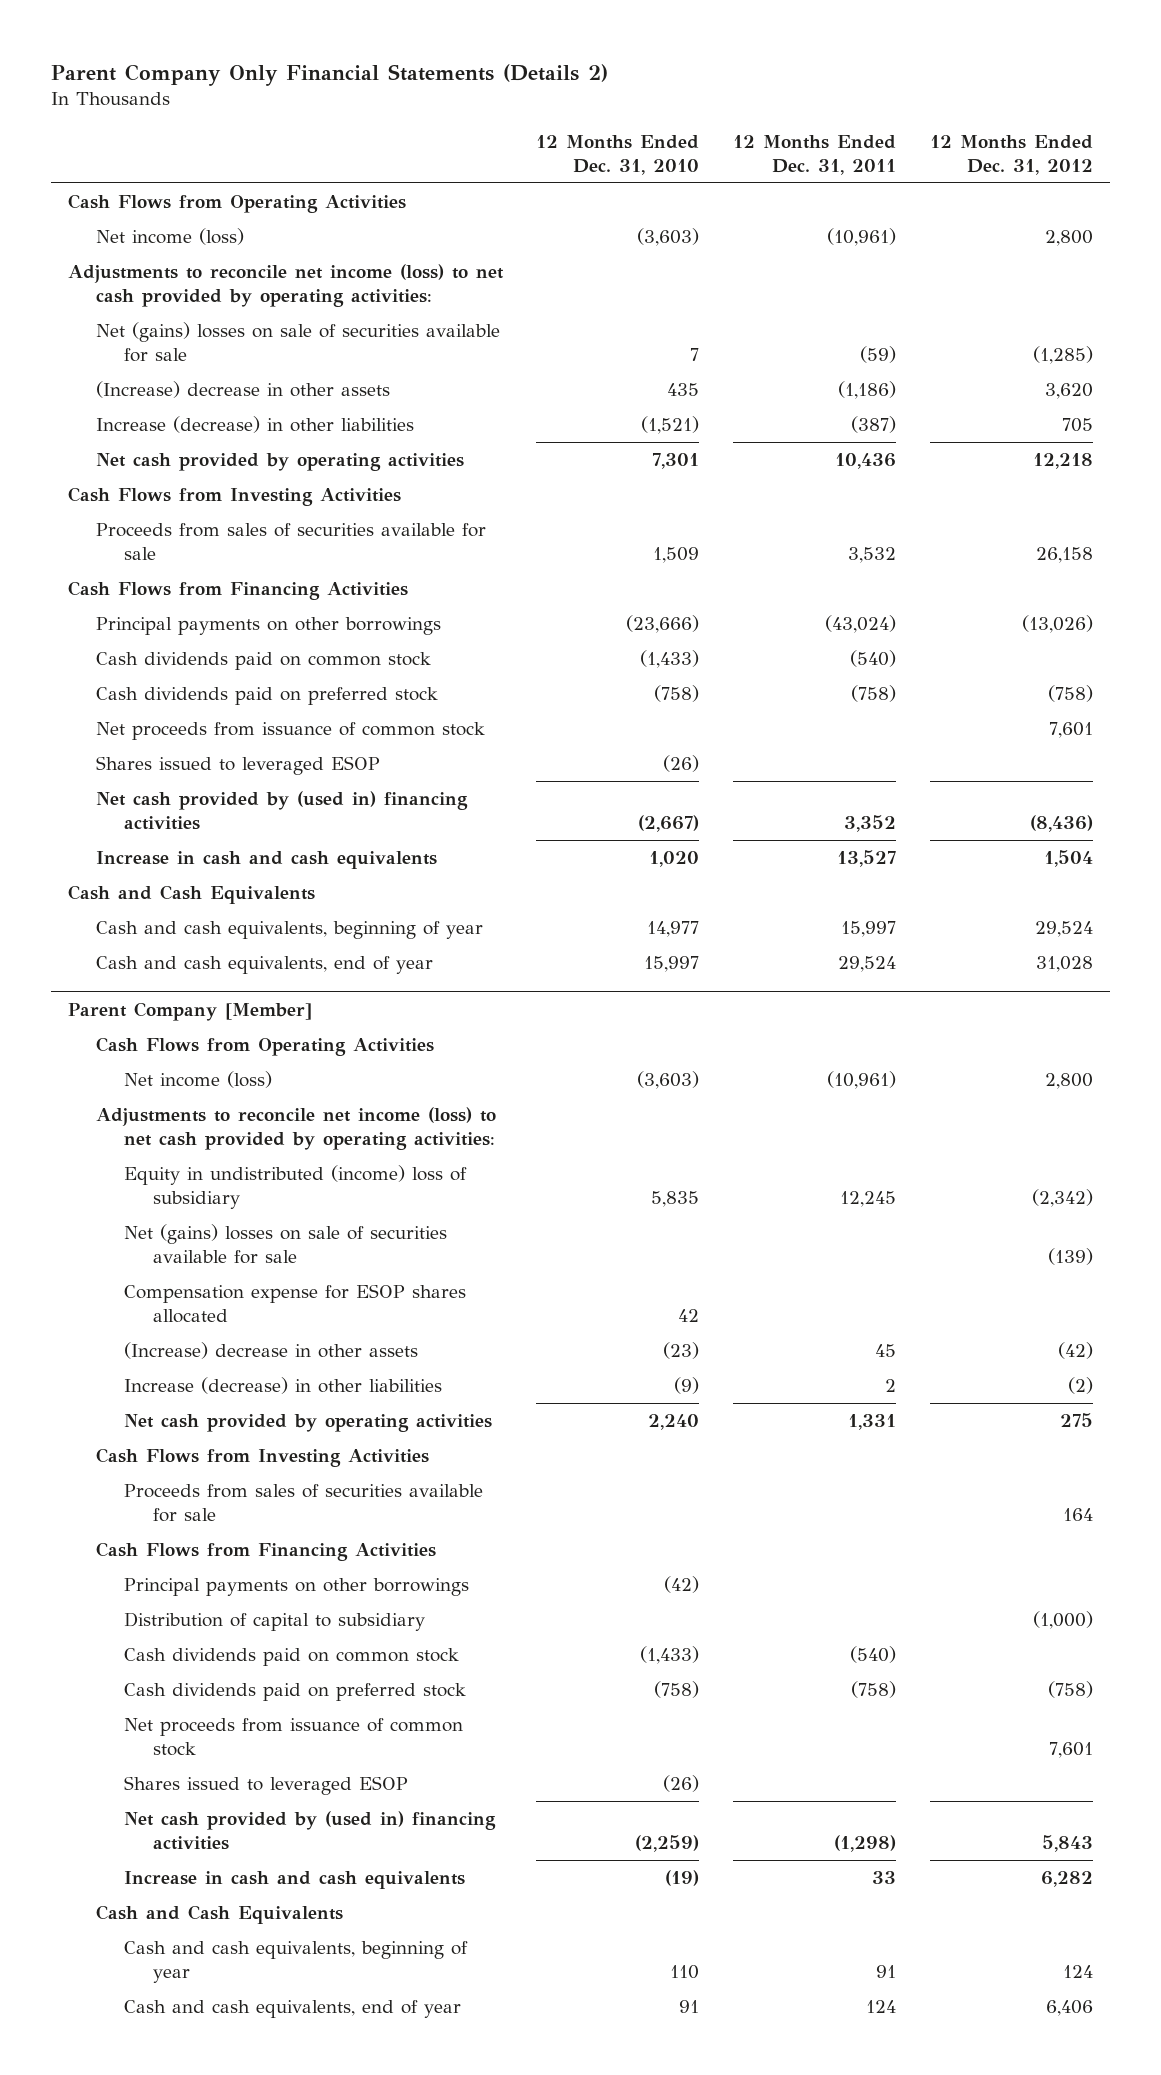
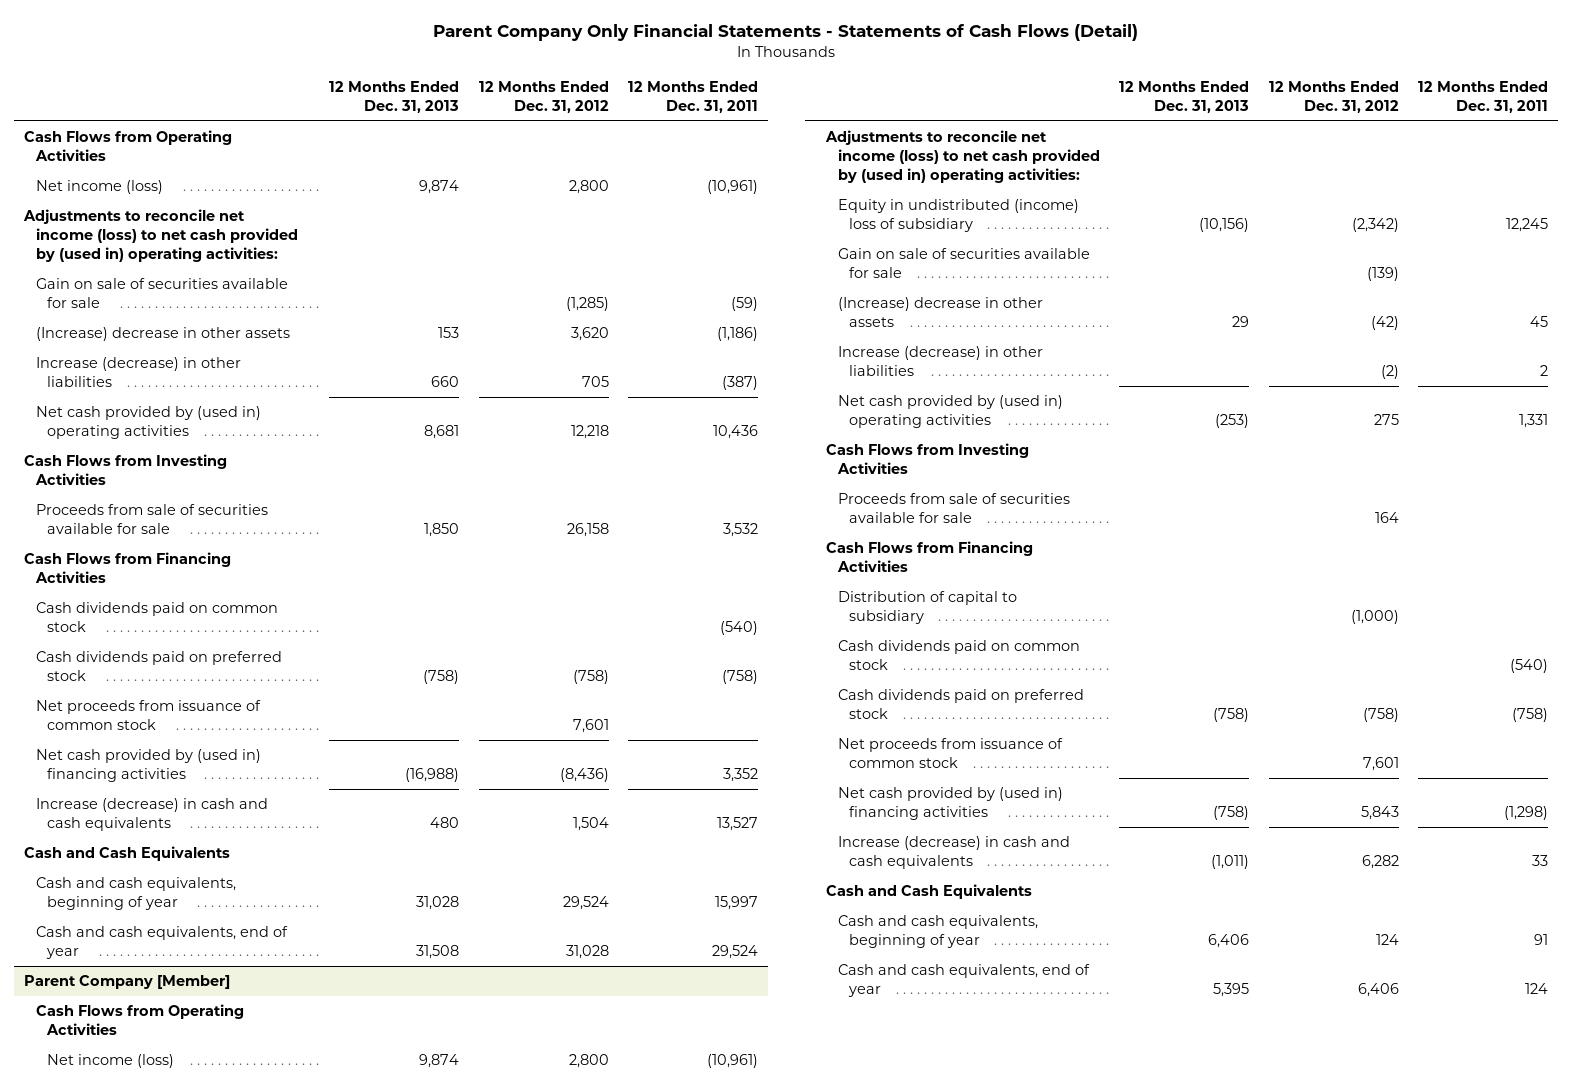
[50,63,608,86] Parent Company Only Financial Statements (Details 2) -> [433,24,1139,42] Parent Company Only Financial Statements - Statements of Cash Flows (Detail)
[536,134,700,175] 12 Months Ended Dec. 31, 2010 -> none
none -> [328,80,459,113] 12 Months Ended Dec. 31, 2013
[67,263,504,307] Adjustments to reconcile net income (loss) to net cash provided by operating activities: -> [23,209,298,262] Adjustments to reconcile net income (loss) to net cash provided by (used in) operating activities:
[96,321,501,362] Net (gains) losses on sale of securities available for sale -> [35,278,288,309] Gain on sale of securities available for sale
[96,452,465,471] Net cash provided by operating activities -> [35,406,261,440] Net cash provided by (used in) operating activities
[96,522,487,560] Proceeds from sales of securities available for sale -> [35,504,268,535] Proceeds from sale of securities available for sale
[96,616,442,635] Principal payments on other borrowings -> none
[96,755,381,775] Shares issued to leveraged ESOP -> none
[96,850,438,869] Increase in cash and cash equivalents -> [35,798,268,832] Increase (decrease) in cash and cash equivalents
[96,1106,497,1150] Adjustments to reconcile net income (loss) to net cash provided by operating activities: -> [824,130,1100,183] Adjustments to reconcile net income (loss) to net cash provided by (used in) operating activities:
[124,1283,467,1323] Compensation expense for ESOP shares allocated -> none
[124,1223,448,1264] Net (gains) losses on sale of securities available for sale -> [837,248,1090,279] Gain on sale of securities available for sale
[124,1413,493,1432] Net cash provided by operating activities -> [837,395,1063,429] Net cash provided by (used in) operating activities
[124,1483,484,1522] Proceeds from sales of securities available for sale -> [837,493,1070,524] Proceeds from sale of securities available for sale
[124,1577,470,1596] Principal payments on other borrowings -> none
[124,1775,409,1795] Shares issued to leveraged ESOP -> none
[124,1870,466,1889] Increase in cash and cash equivalents -> [837,836,1070,870] Increase (decrease) in cash and cash equivalents

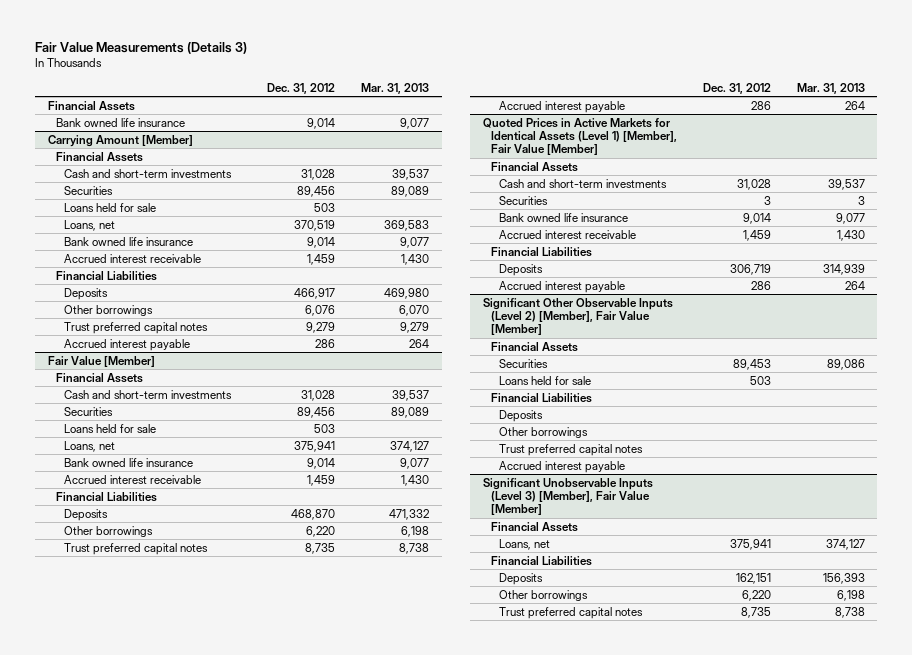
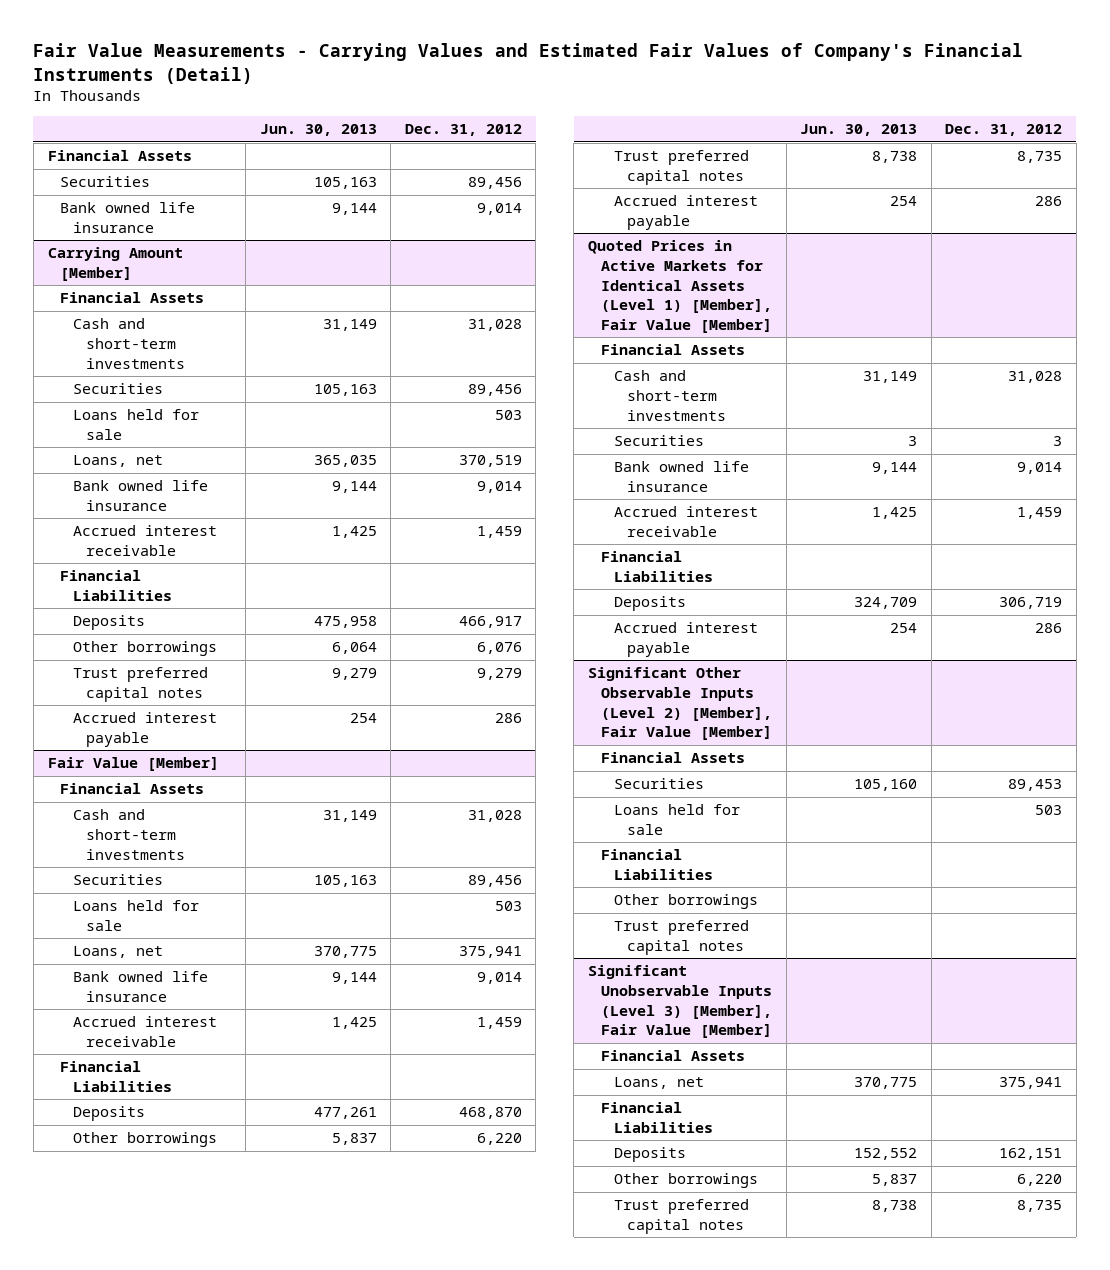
[34,42,247,55] Fair Value Measurements (Details 3) -> [33,42,1024,84] Fair Value Measurements - Carrying Values and Estimated Fair Values of Company's Financial Instruments (Detail)
[361,82,430,94] Mar. 31, 2013 -> none
none -> [259,124,377,137] Jun. 30, 2013
none -> [60,176,151,188] Securities
[499,409,544,422] Deposits -> none
[499,460,626,473] Accrued interest payable -> none

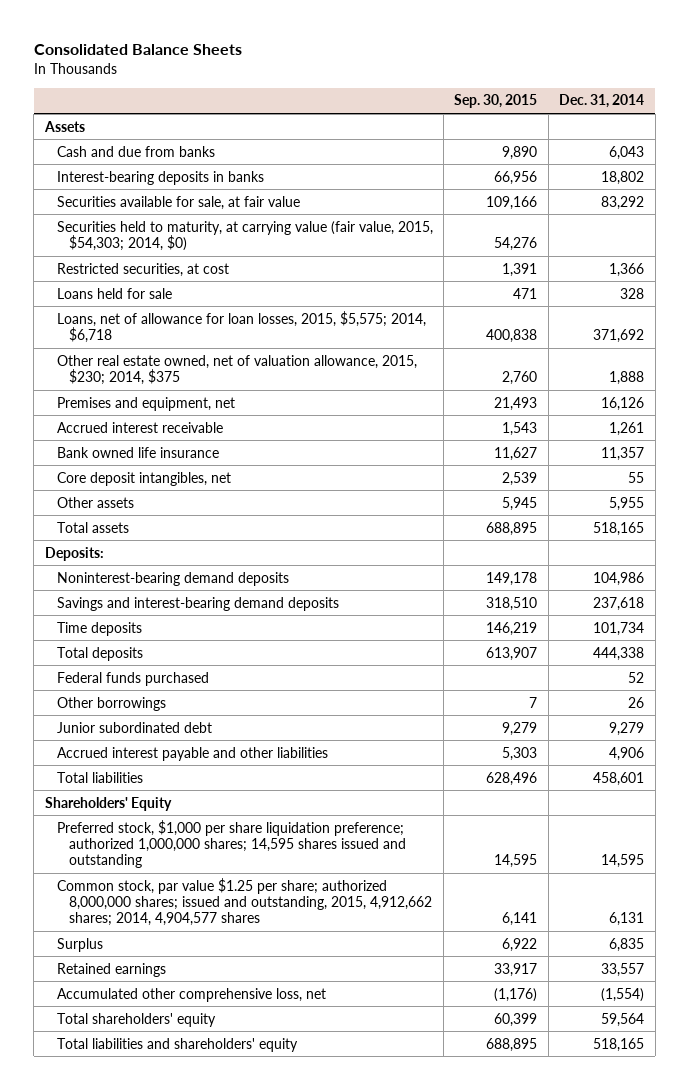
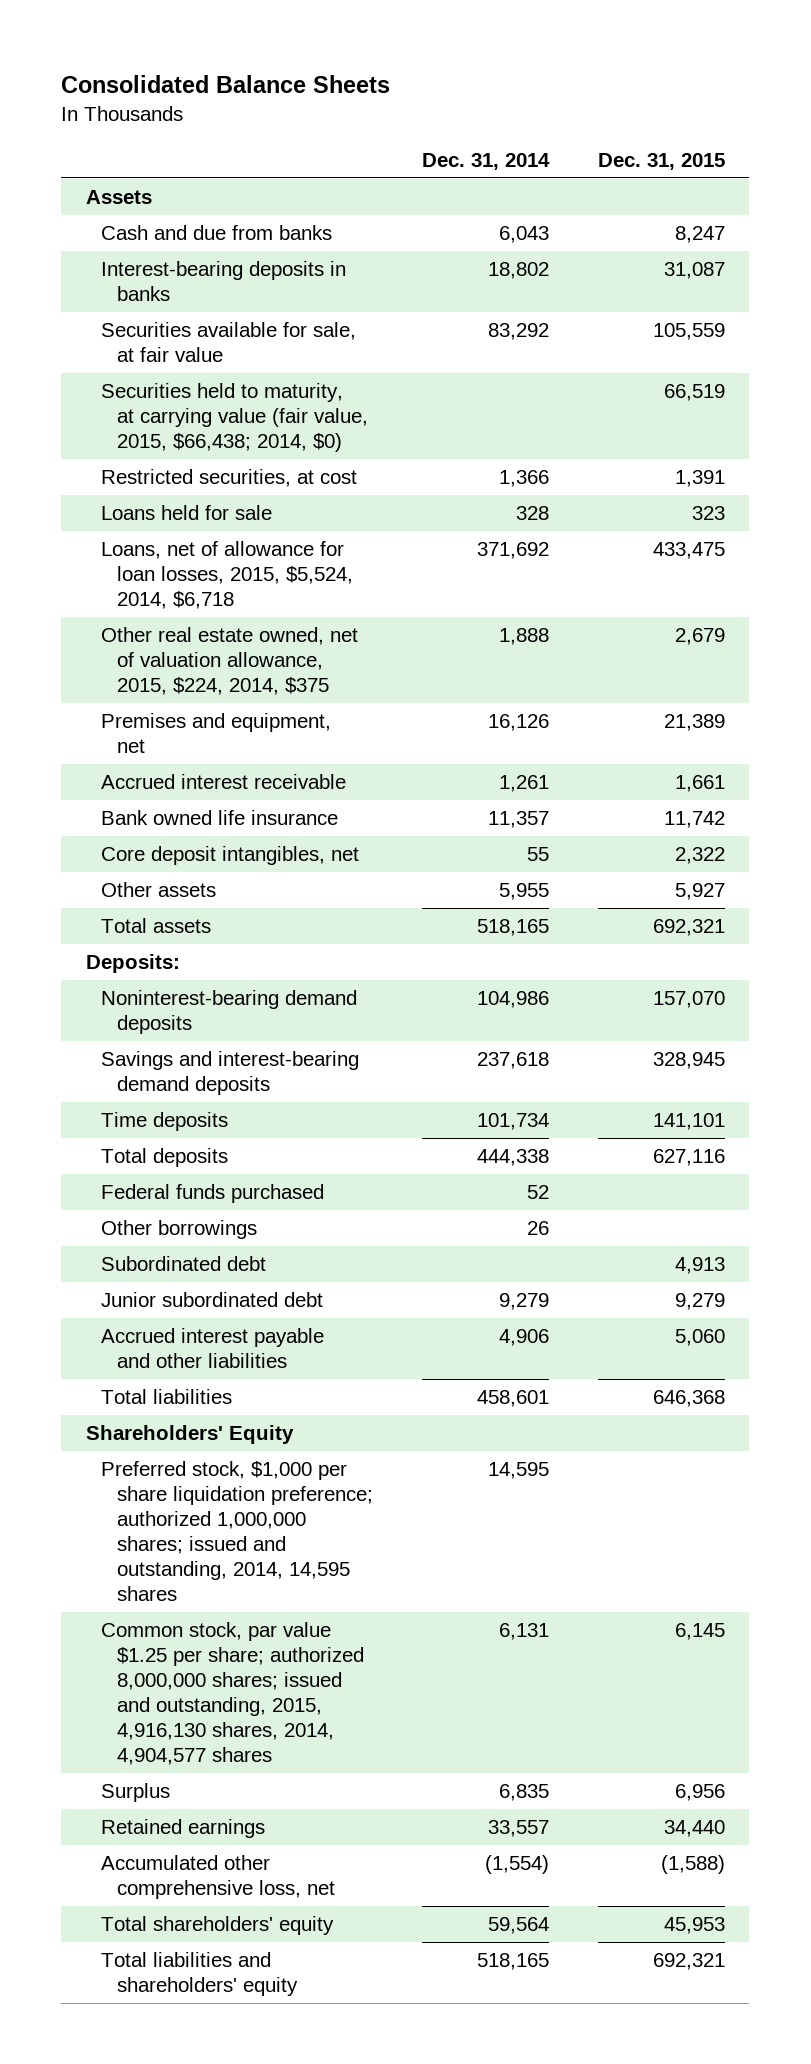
[454,94,538,109] Sep. 30, 2015 -> none
none -> [597,152,725,170] Dec. 31, 2015
[56,220,433,252] Securities held to maturity, at carrying value (fair value, 2015, $54,303; 2014, $0) -> [101,383,368,453] Securities held to maturity, at carrying value (fair value, 2015, $66,438; 2014, $0)
[56,310,426,344] Loans, net of allowance for loan losses, 2015, $5,575; 2014, $6,718 -> [101,541,353,610] Loans, net of allowance for loan losses, 2015, $5,524, 2014, $6,718
[56,354,417,386] Other real estate owned, net of valuation allowance, 2015, $230; 2014, $375 -> [101,627,359,696] Other real estate owned, net of valuation allowance, 2015, $224, 2014, $375
none -> [101,1256,267,1272] Subordinated debt
[56,819,406,869] Preferred stock, $1,000 per share liquidation preference; authorized 1,000,000 shares; 14,595 shares issued and outstanding -> [101,1461,373,1602] Preferred stock, $1,000 per share liquidation preference; authorized 1,000,000 shares; issued and outstanding, 2014, 14,595 shares
[56,877,432,927] Common stock, par value $1.25 per share; authorized 8,000,000 shares; issued and outstanding, 2015, 4,912,662 shares; 2014, 4,904,577 shares -> [101,1622,364,1766] Common stock, par value $1.25 per share; authorized 8,000,000 shares; issued and outstanding, 2015, 4,916,130 shares, 2014, 4,904,577 shares

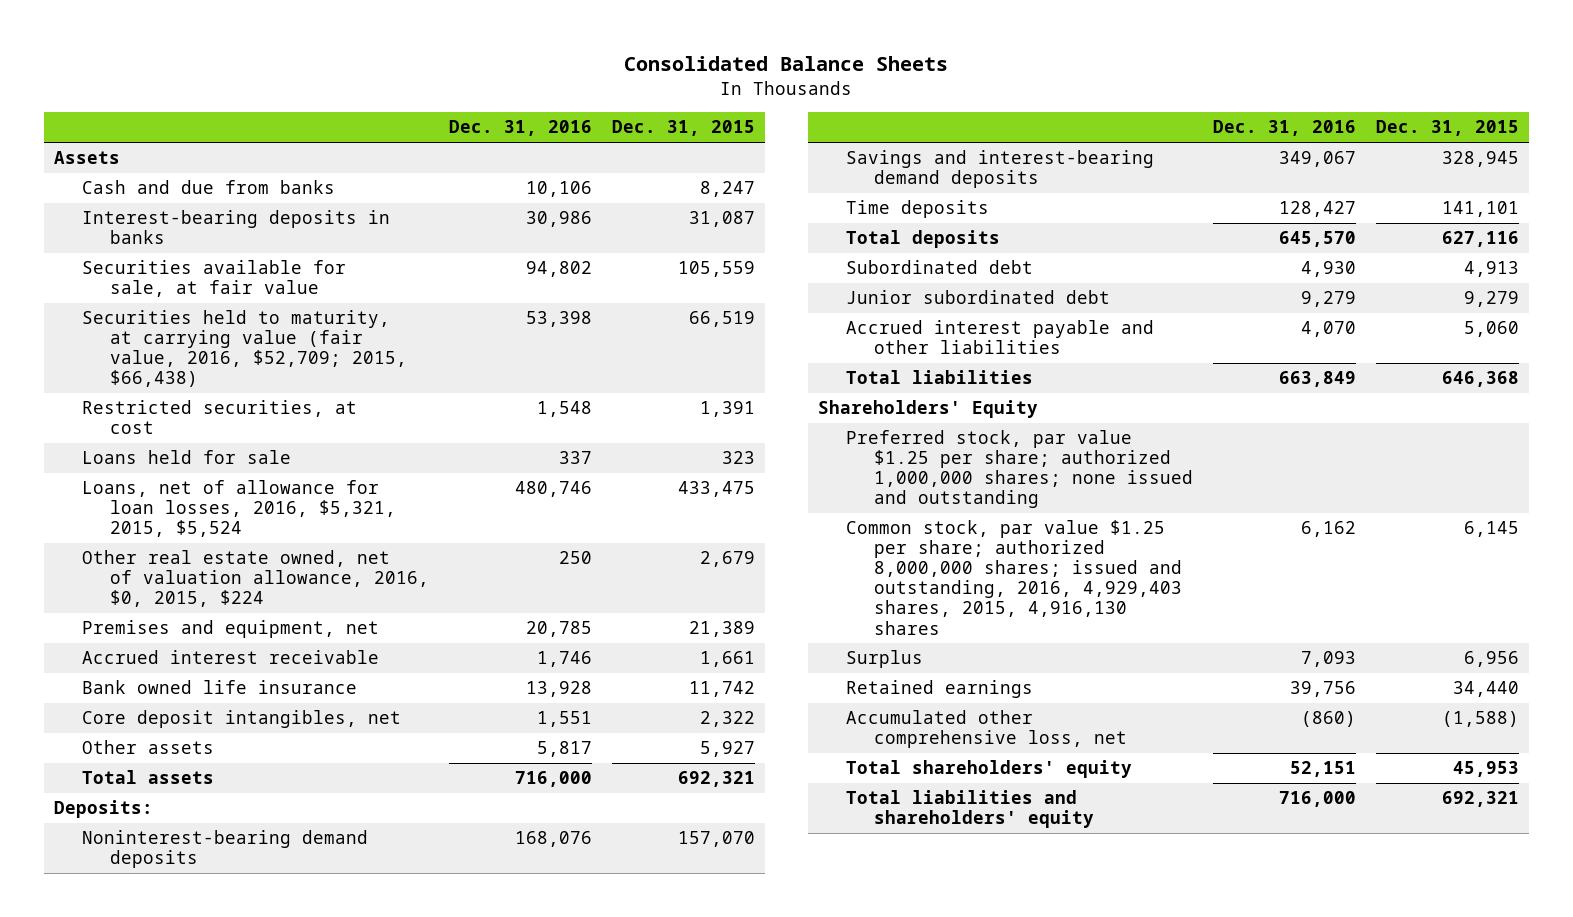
[421,152,550,170] Dec. 31, 2014 -> none
none -> [448,120,592,137] Dec. 31, 2016
[101,383,368,453] Securities held to maturity, at carrying value (fair value, 2015, $66,438; 2014, $0) -> [82,310,407,388] Securities held to maturity, at carrying value (fair value, 2016, $52,709; 2015, $66,438)
[101,541,353,610] Loans, net of allowance for loan losses, 2015, $5,524, 2014, $6,718 -> [82,480,396,538] Loans, net of allowance for loan losses, 2016, $5,321, 2015, $5,524
[101,627,359,696] Other real estate owned, net of valuation allowance, 2015, $224, 2014, $375 -> [82,550,429,608] Other real estate owned, net of valuation allowance, 2016, $0, 2015, $224
[101,1184,325,1204] Federal funds purchased -> none
[101,1220,258,1240] Other borrowings -> none
[101,1461,373,1602] Preferred stock, $1,000 per share liquidation preference; authorized 1,000,000 shares; issued and outstanding, 2014, 14,595 shares -> [845,430,1193,509] Preferred stock, par value $1.25 per share; authorized 1,000,000 shares; none issued and outstanding
[101,1622,364,1766] Common stock, par value $1.25 per share; authorized 8,000,000 shares; issued and outstanding, 2015, 4,916,130 shares, 2014, 4,904,577 shares -> [845,520,1182,635] Common stock, par value $1.25 per share; authorized 8,000,000 shares; issued and outstanding, 2016, 4,929,403 shares, 2015, 4,916,130 shares

